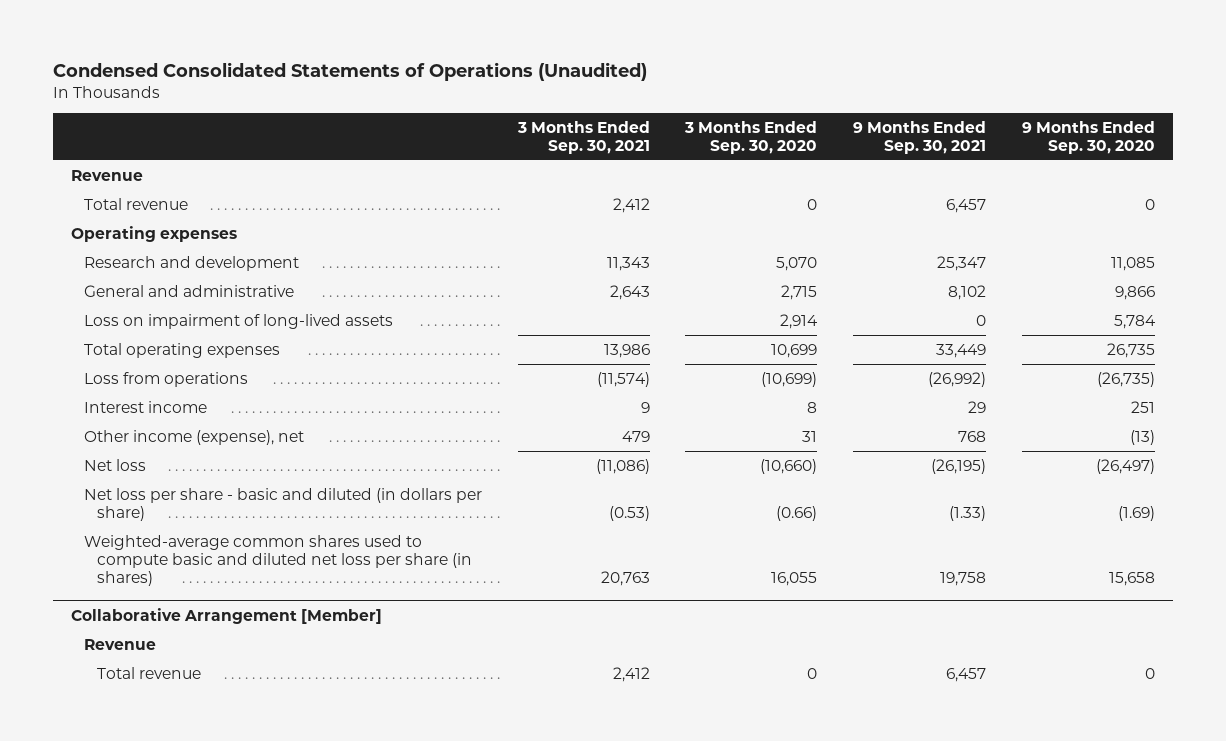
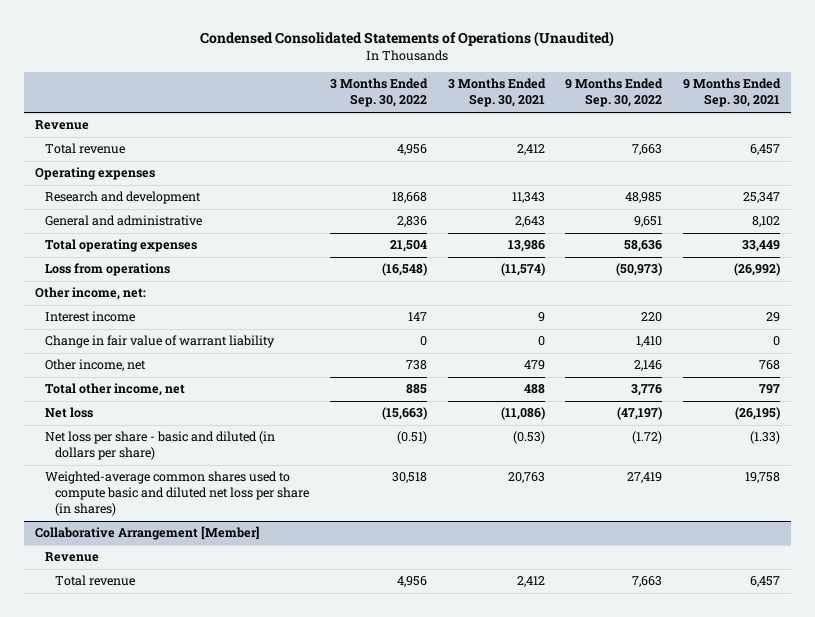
[684,120,818,154] 3 Months Ended Sep. 30, 2020 -> none
[1022,120,1156,154] 9 Months Ended Sep. 30, 2020 -> none
none -> [329,78,428,108] 3 Months Ended Sep. 30, 2022
none -> [565,78,664,108] 9 Months Ended Sep. 30, 2022
[83,313,393,329] Loss on impairment of long-lived assets -> none
none -> [34,287,146,301] Other income, net:
none -> [44,335,275,349] Change in fair value of warrant liability
[83,429,304,445] Other income (expense), net -> [44,359,146,372] Other income, net
none -> [44,383,185,397] Total other income, net

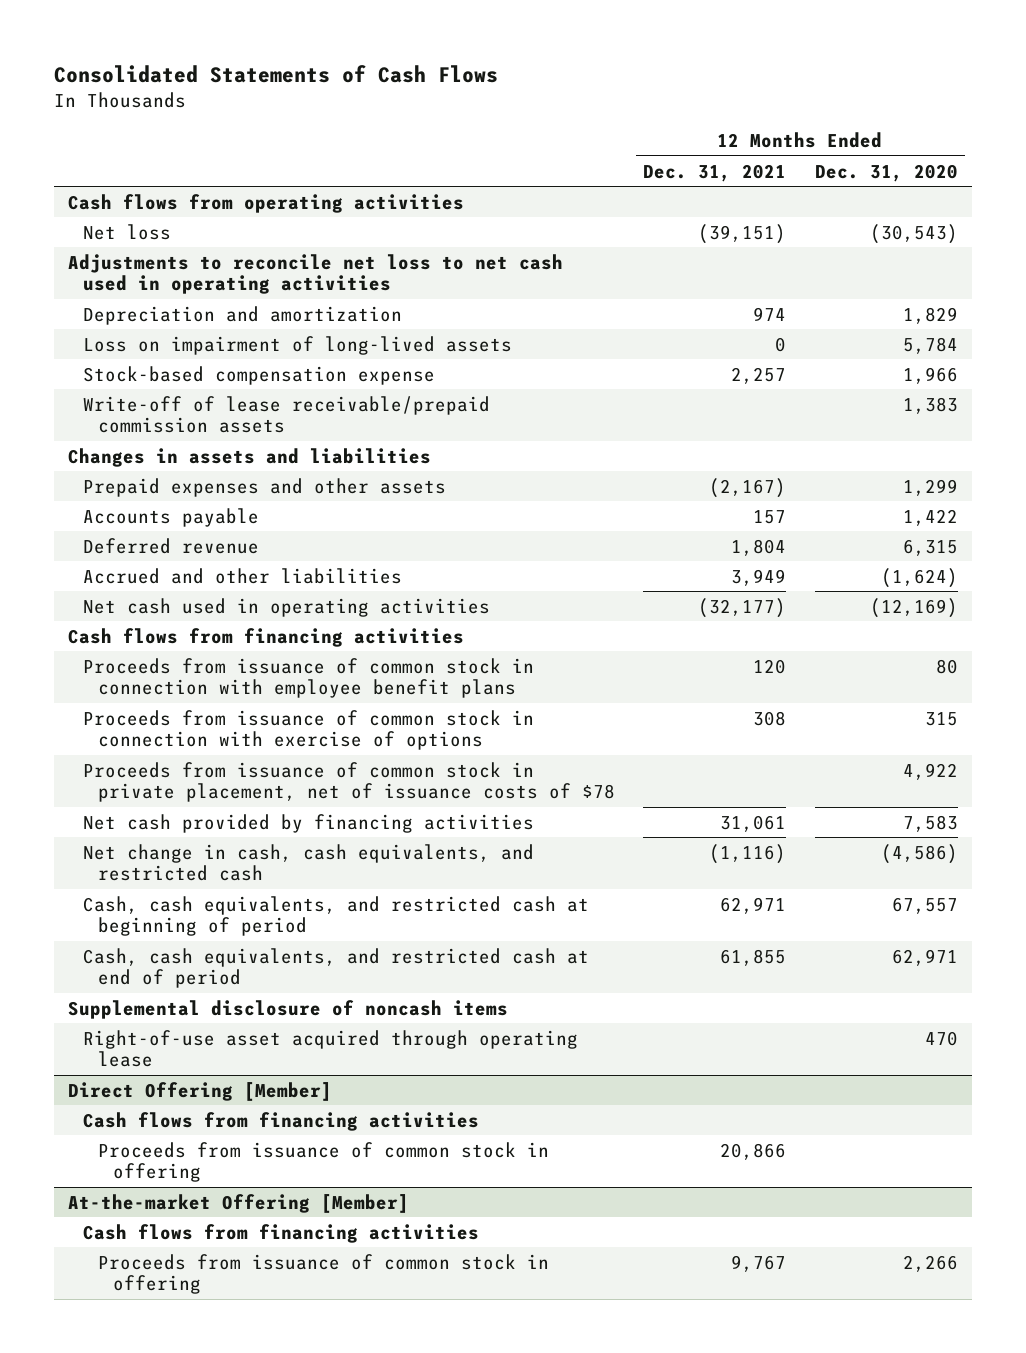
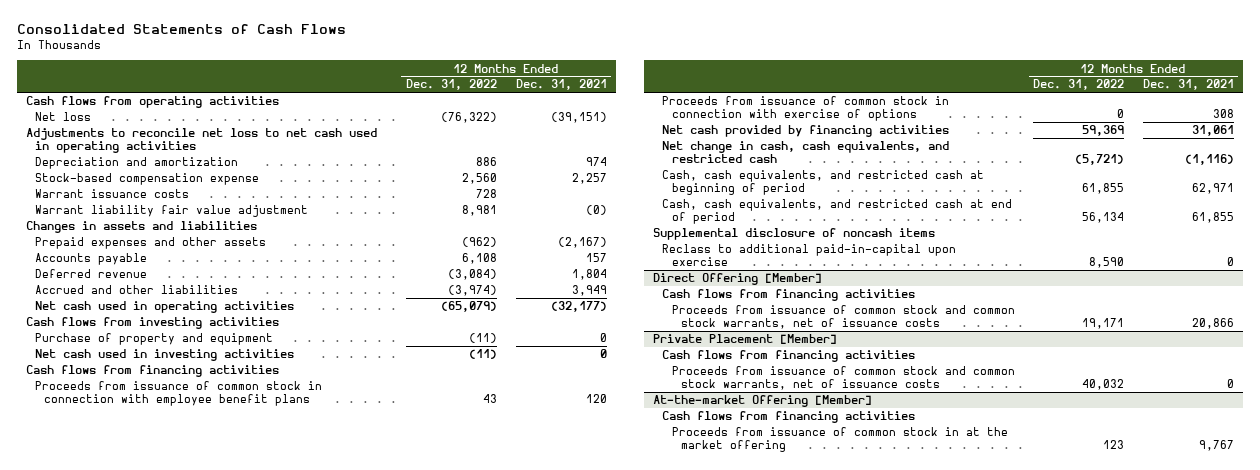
[814,163,958,182] Dec. 31, 2020 -> none
none -> [406,79,498,91] Dec. 31, 2022
[83,335,513,355] Loss on impairment of long-lived assets -> none
[83,395,491,434] Write-off of lease receivable/prepaid commission assets -> none
none -> [35,189,190,199] Warrant issuance costs
none -> [35,205,309,218] Warrant liability fair value adjustment
none -> [26,317,280,330] Cash flows from investing activities
none -> [35,333,274,346] Purchase of property and equipment
none -> [35,349,295,362] Net cash used in investing activities
[83,761,616,803] Proceeds from issuance of common stock in private placement, net of issuance costs of $78 -> none
[83,1029,579,1068] Right-of-use asset acquired through operating lease -> none
none -> [662,244,957,267] Reclass to additional paid-in-capital upon exercise
[98,1141,550,1183] Proceeds from issuance of common stock in offering -> [671,305,1015,330] Proceeds from issuance of common stock and common stock warrants, net of issuance costs
none -> [653,334,838,345] Private Placement [Member]
none -> [662,350,916,363] Cash flows from financing activities
none -> [671,366,1015,391] Proceeds from issuance of common stock and common stock warrants, net of issuance costs
[98,1253,550,1295] Proceeds from issuance of common stock in offering -> [671,427,1008,453] Proceeds from issuance of common stock in at the market offering

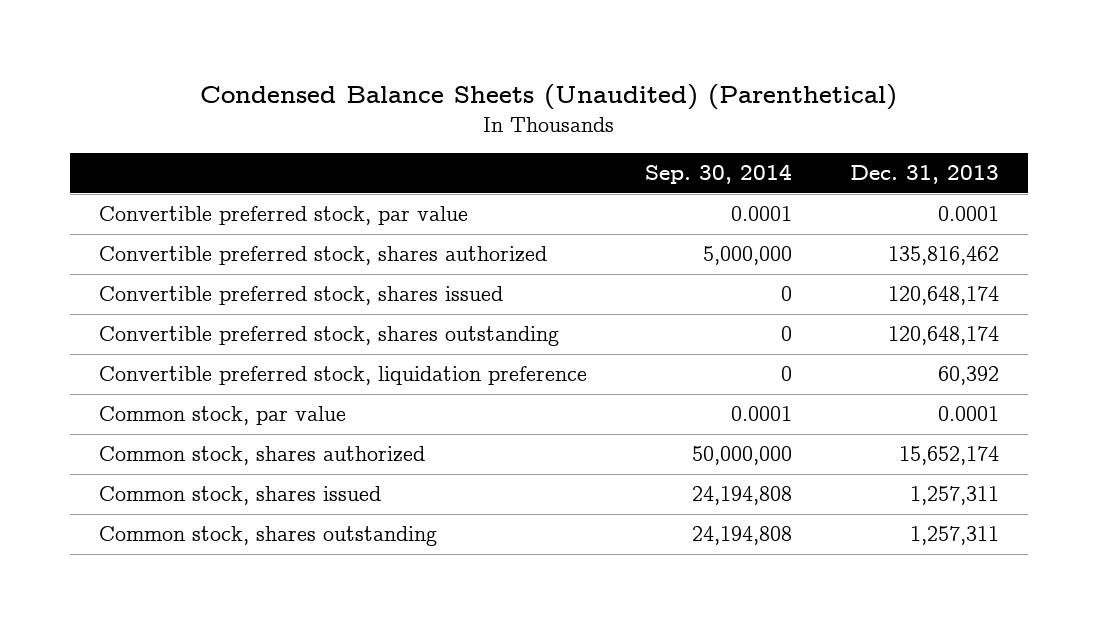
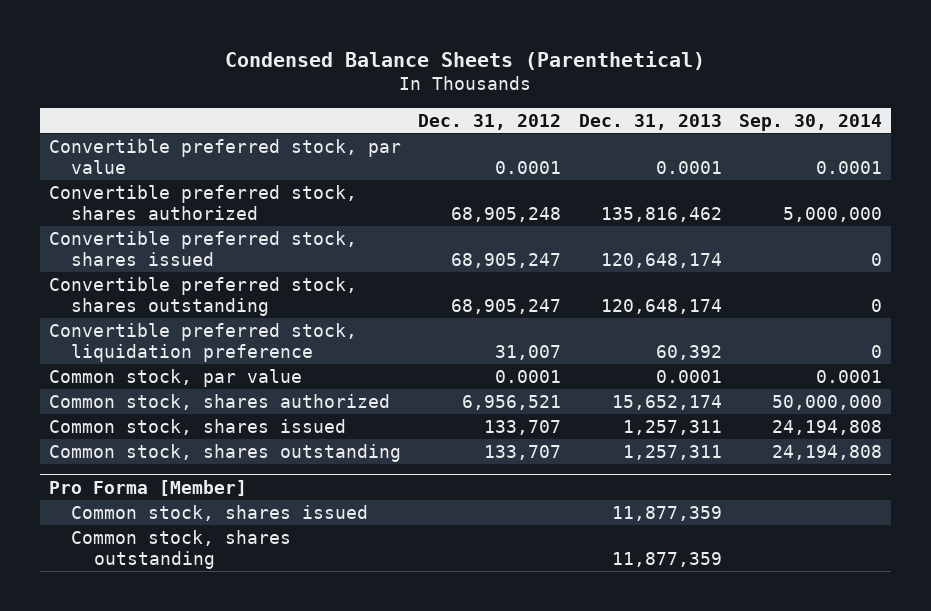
[199,84,897,111] Condensed Balance Sheets (Unaudited) (Parenthetical) -> [225,50,706,70] Condensed Balance Sheets (Parenthetical)
none -> [418,113,562,130] Dec. 31, 2012
none -> [48,479,247,496] Pro Forma [Member]
none -> [71,505,369,522] Common stock, shares issued
none -> [71,530,292,570] Common stock, shares outstanding

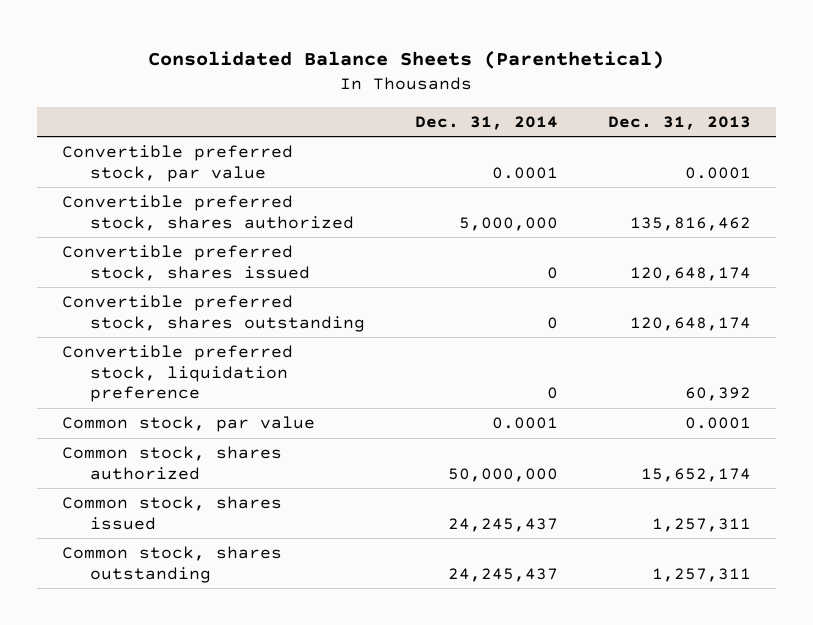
[225,50,706,70] Condensed Balance Sheets (Parenthetical) -> [148,50,665,69] Consolidated Balance Sheets (Parenthetical)
[418,113,562,130] Dec. 31, 2012 -> none
[739,113,883,131] Sep. 30, 2014 -> none
none -> [414,115,558,130] Dec. 31, 2014
[48,479,247,496] Pro Forma [Member] -> none
[71,505,369,522] Common stock, shares issued -> none
[71,530,292,570] Common stock, shares outstanding -> none

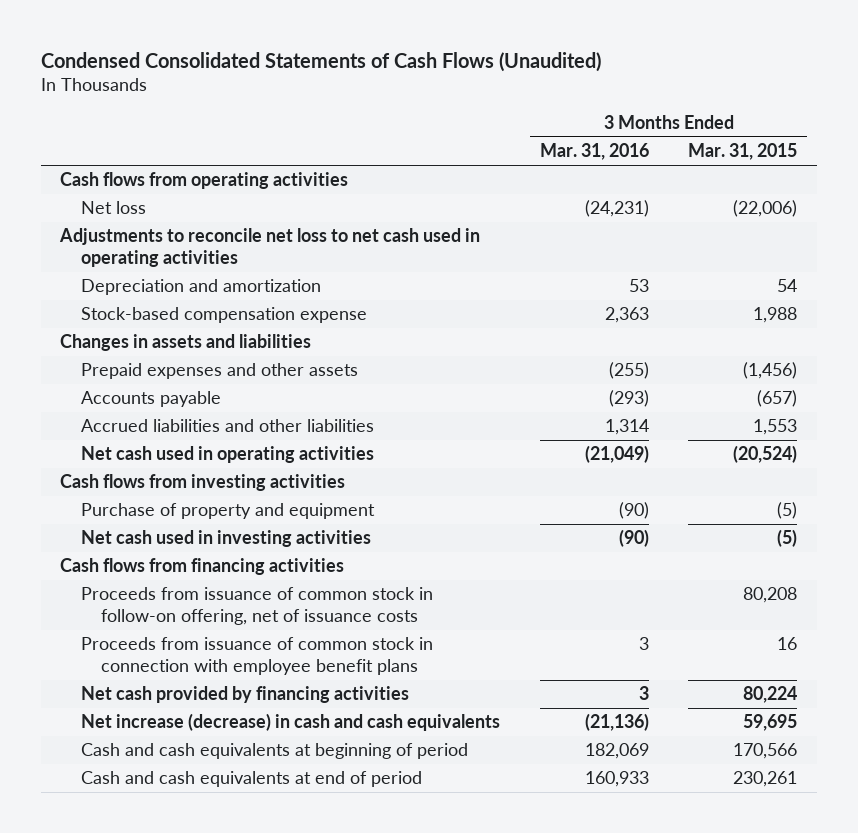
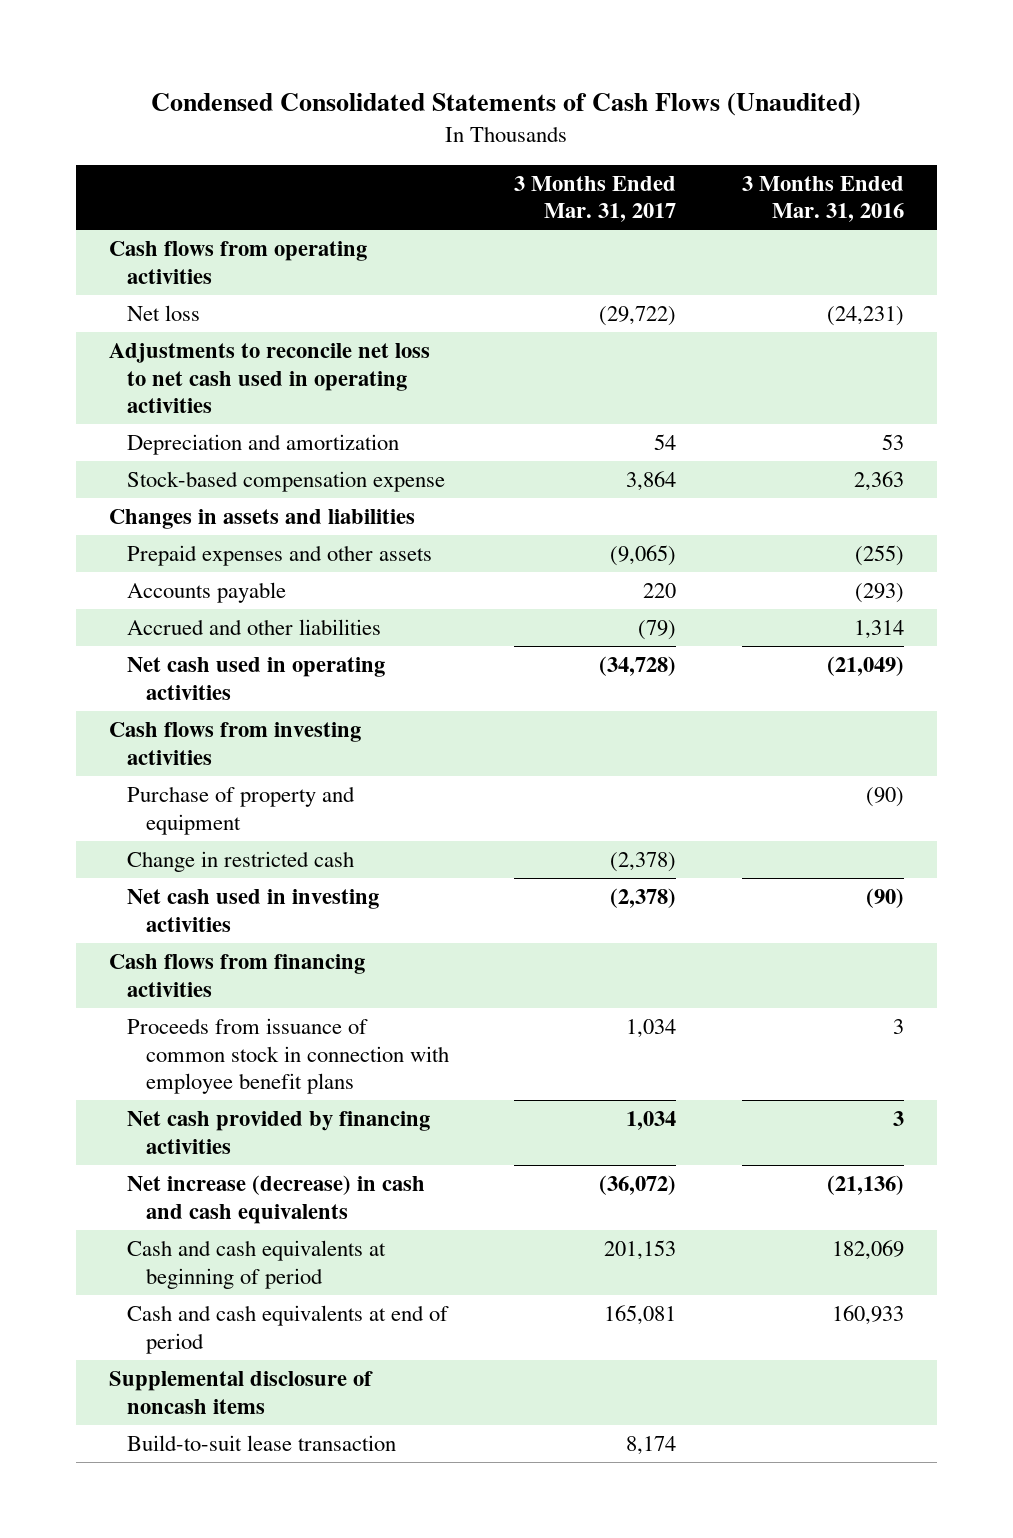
[688,143,798,161] Mar. 31, 2015 -> none
none -> [514,175,677,223] 3 Months Ended Mar. 31, 2017
[80,419,374,433] Accrued liabilities and other liabilities -> [127,619,382,636] Accrued and other liabilities
none -> [127,851,355,873] Change in restricted cash
[80,587,433,626] Proceeds from issuance of common stock in follow-on offering, net of issuance costs -> none
none -> [108,1371,373,1414] Supplemental disclosure of noncash items
none -> [127,1435,397,1452] Build-to-suit lease transaction

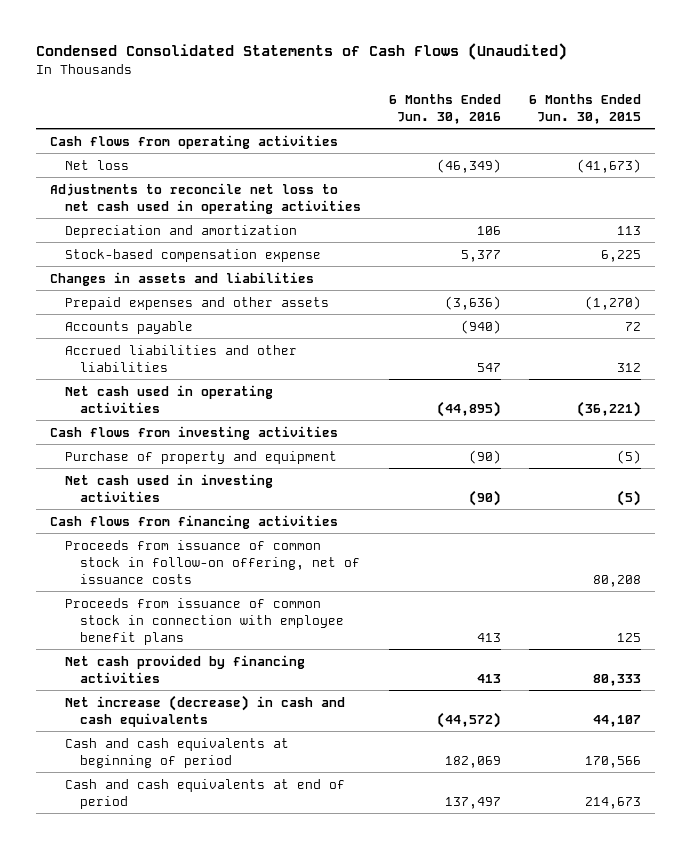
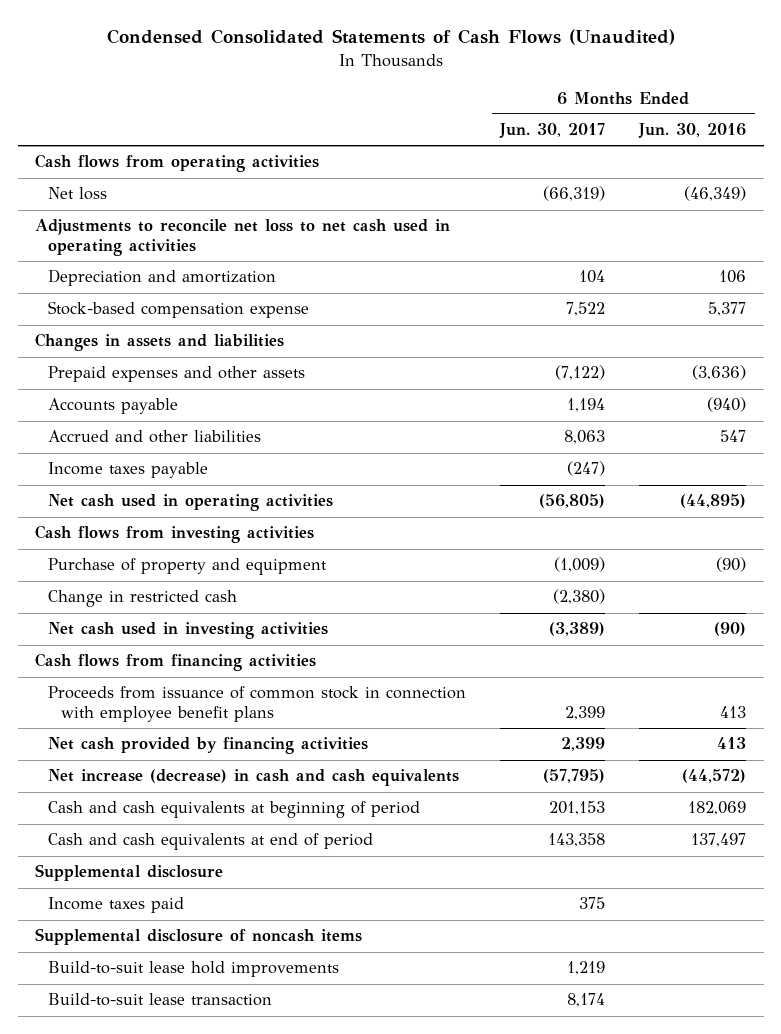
[529,93,642,124] 6 Months Ended Jun. 30, 2015 -> none
none -> [499,123,606,139] Jun. 30, 2017
[64,344,297,372] Accrued liabilities and other liabilities -> [47,430,261,444] Accrued and other liabilities
none -> [47,462,208,479] Income taxes payable
none -> [47,590,237,608] Change in restricted cash
[64,539,361,584] Proceeds from issuance of common stock in follow-on offering, net of issuance costs -> none
none -> [34,864,223,882] Supplemental disclosure
none -> [47,897,184,914] Income taxes paid
none -> [34,928,362,946] Supplemental disclosure of noncash items
none -> [47,961,339,978] Build-to-suit lease hold improvements
none -> [47,993,272,1007] Build-to-suit lease transaction

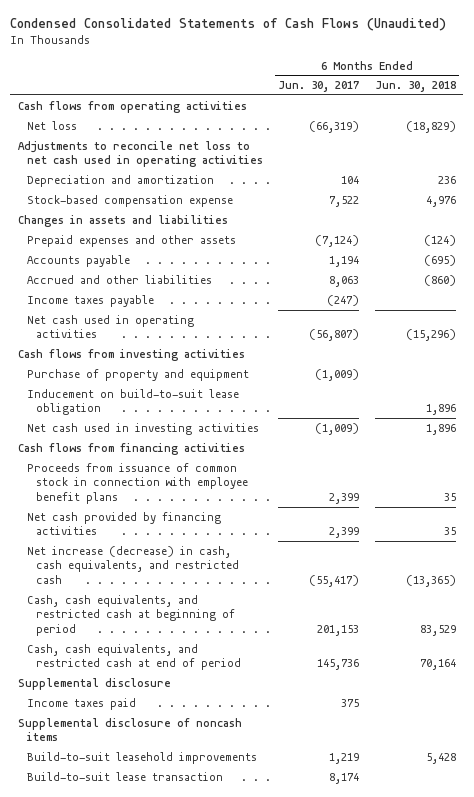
[638,123,747,139] Jun. 30, 2016 -> none
none -> [374,81,456,93] Jun. 30, 2018
[555,365,606,381] (7,122) -> [315,234,360,247] (7,124)
[539,494,606,509] (56,805) -> [309,329,360,342] (56,807)
[47,590,237,608] Change in restricted cash -> none
none -> [27,388,240,416] Inducement on build-to-suit lease obligation
[549,622,606,637] (3,389) -> [315,422,360,435] (1,009)
[47,769,459,787] Net increase (decrease) in cash and cash equivalents -> [27,545,240,585] Net increase (decrease) in cash, cash equivalents, and restricted cash
[543,769,606,784] (57,795) -> [309,575,360,588] (55,417)
[47,801,420,819] Cash and cash equivalents at beginning of period -> [27,594,236,637] Cash, cash equivalents, and restricted cash at beginning of period
[47,833,373,851] Cash and cash equivalents at end of period -> [27,643,242,671] Cash, cash equivalents, and restricted cash at end of period
[548,833,606,848] 143,358 -> [317,659,360,671] 145,736
[47,961,339,978] Build-to-suit lease hold improvements -> [27,751,258,764] Build-to-suit leasehold improvements

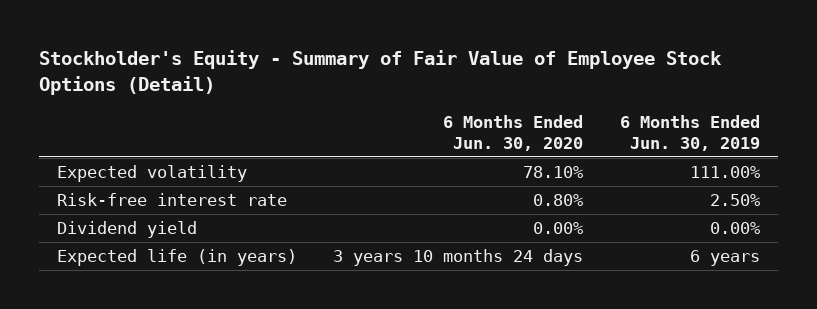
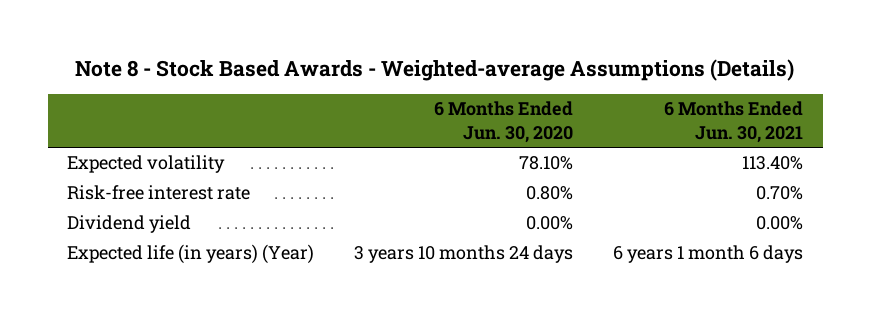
[38,49,722,95] Stockholder's Equity - Summary of Fair Value of Employee Stock Options (Detail) -> [75,58,795,81] Note 8 - Stock Based Awards - Weighted-average Assumptions (Details)
[619,114,760,151] 6 Months Ended Jun. 30, 2019 -> none
none -> [663,101,803,143] 6 Months Ended Jun. 30, 2021
[57,249,298,267] Expected life (in years) -> [67,244,315,265] Expected life (in years) (Year)

